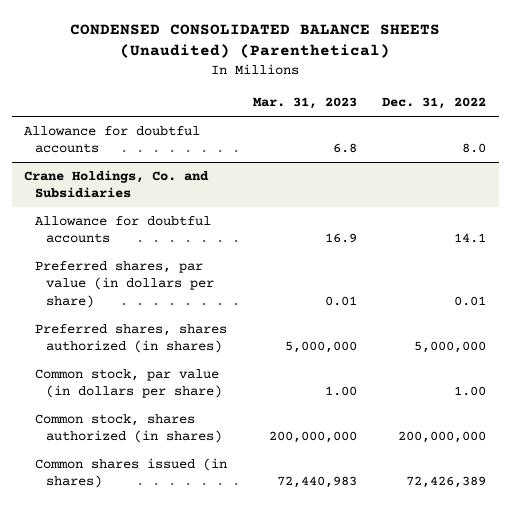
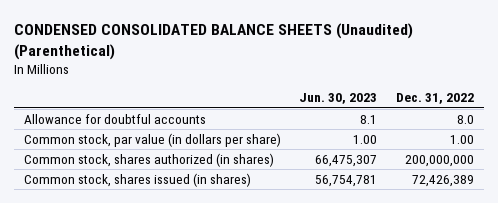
[252,97,357,110] Mar. 31, 2023 -> none
none -> [299,93,378,105] Jun. 30, 2023
[24,170,210,199] Crane Holdings, Co. and Subsidiaries -> none
[35,216,212,244] Allowance for doubtful accounts -> none
[35,261,214,308] Preferred shares, par value (in dollars per share) -> none
[35,324,228,354] Preferred shares, shares authorized (in shares) -> none
[35,458,228,489] Common shares issued (in shares) -> [23,172,251,187] Common stock, shares issued (in shares)

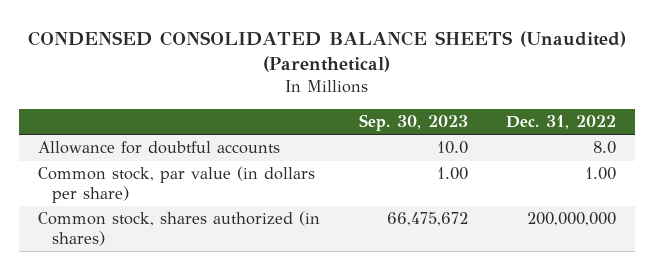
[299,93,378,105] Jun. 30, 2023 -> none
none -> [358,114,468,132] Sep. 30, 2023
[23,172,251,187] Common stock, shares issued (in shares) -> none

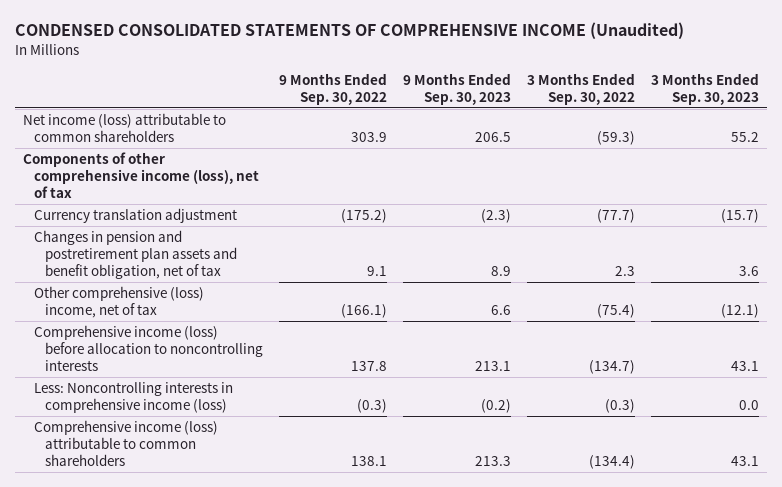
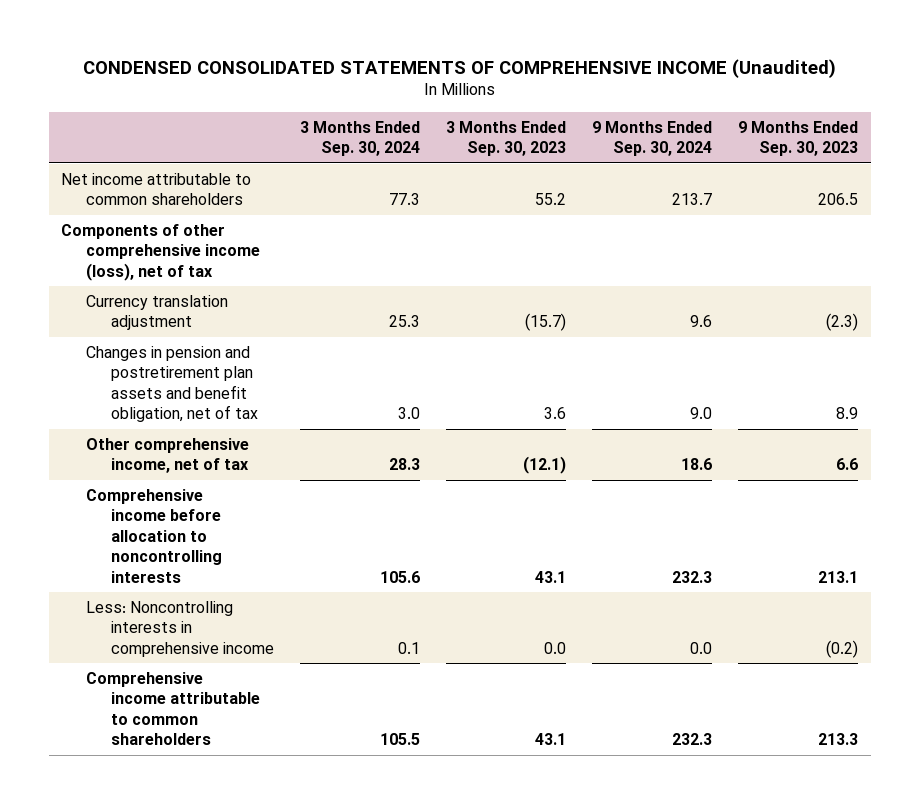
[279,72,388,105] 9 Months Ended Sep. 30, 2022 -> none
[527,72,636,105] 3 Months Ended Sep. 30, 2022 -> none
none -> [300,120,421,157] 3 Months Ended Sep. 30, 2024
none -> [591,120,712,157] 9 Months Ended Sep. 30, 2024
[22,113,226,143] Net income (loss) attributable to common shareholders -> [61,173,252,206] Net income attributable to common shareholders
[34,286,205,319] Other comprehensive (loss) income, net of tax -> [86,438,250,474] Other comprehensive income, net of tax
[34,325,264,372] Comprehensive income (loss) before allocation to noncontrolling interests -> [86,489,223,583] Comprehensive income before allocation to noncontrolling interests
[34,382,234,414] Less: Noncontrolling interests in comprehensive income (loss) -> [86,601,275,657] Less: Noncontrolling interests in comprehensive income
[34,420,219,467] Comprehensive income (loss) attributable to common shareholders -> [86,672,261,746] Comprehensive income attributable to common shareholders

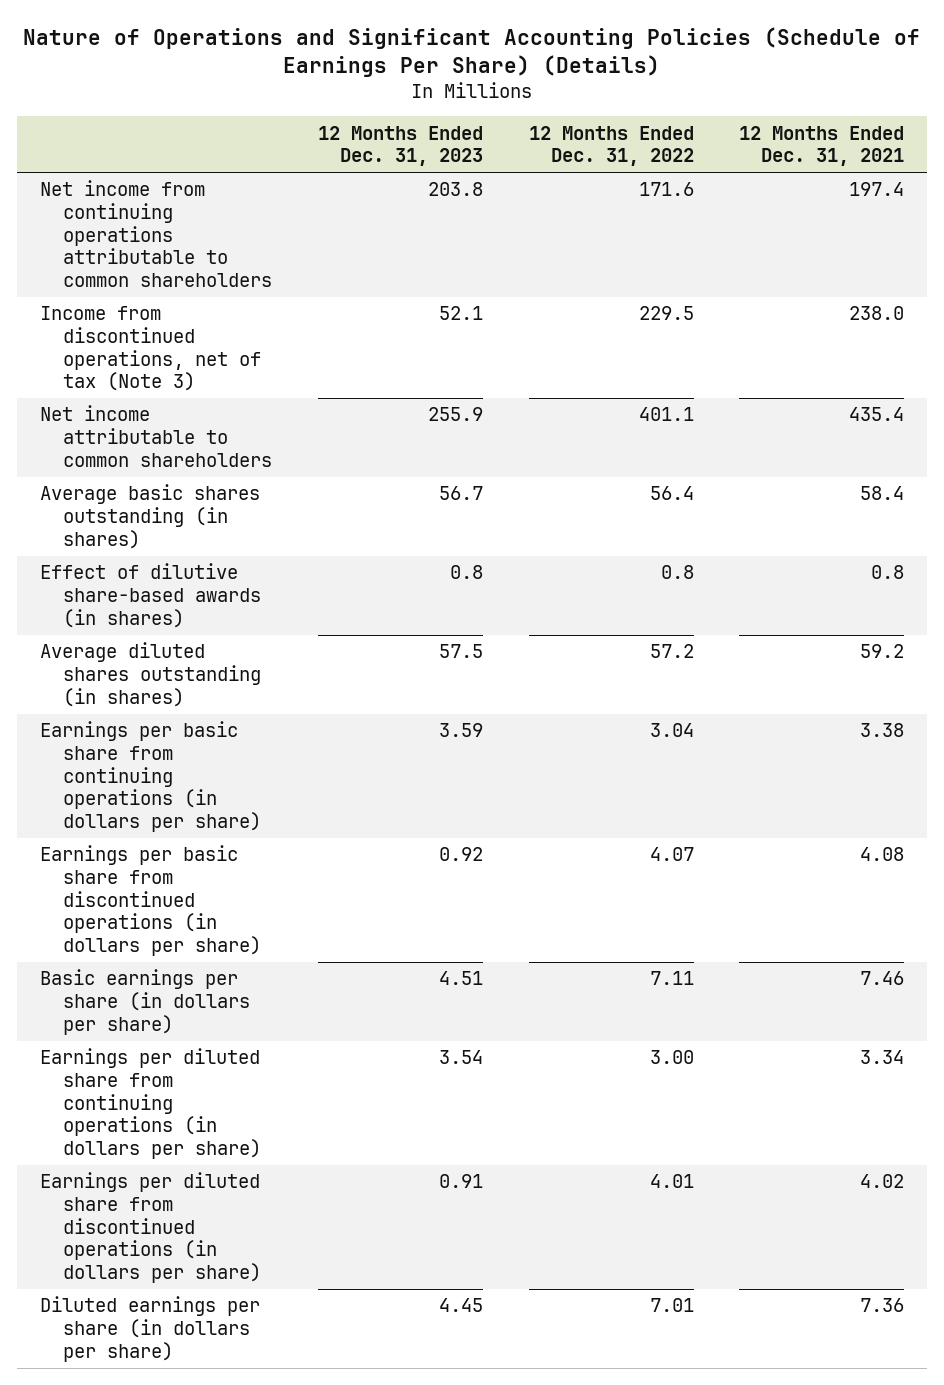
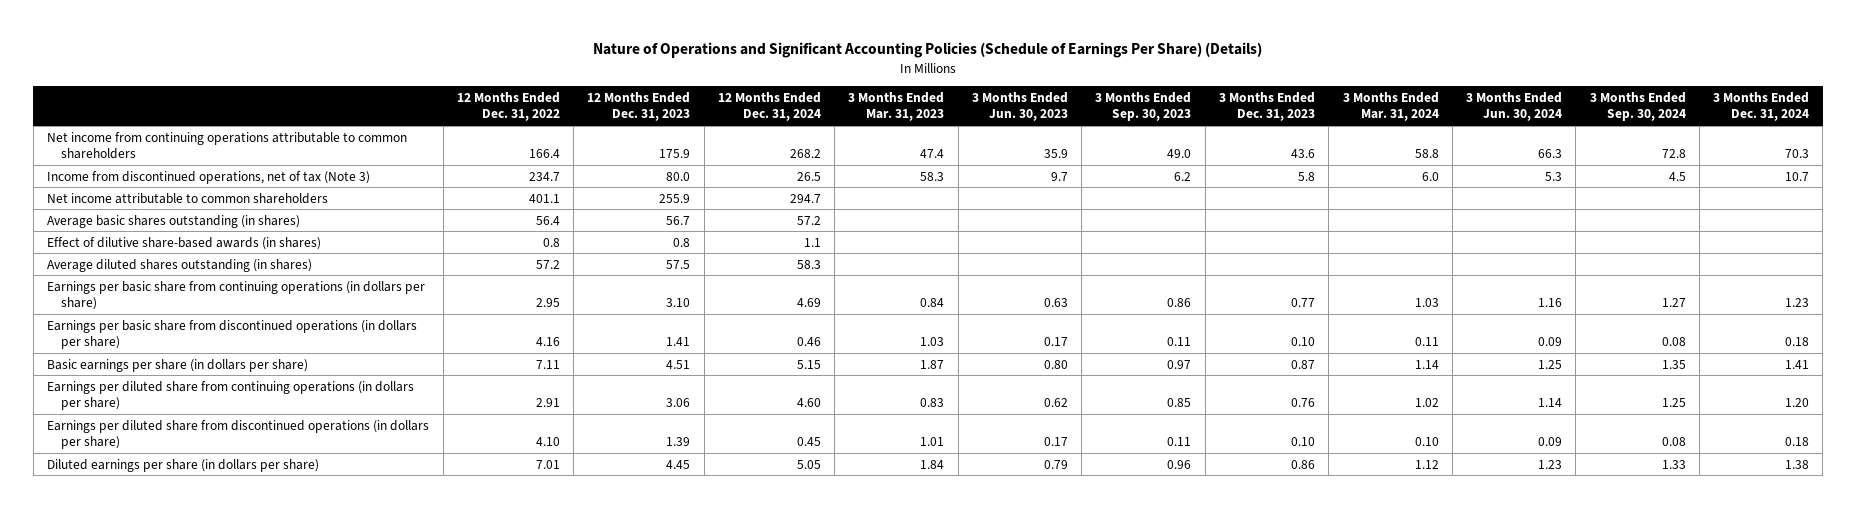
[739,125,905,167] 12 Months Ended Dec. 31, 2021 -> none
none -> [717,91,821,122] 12 Months Ended Dec. 31, 2024
none -> [848,91,945,122] 3 Months Ended Mar. 31, 2023
none -> [971,91,1068,122] 3 Months Ended Jun. 30, 2023
none -> [1095,91,1192,122] 3 Months Ended Sep. 30, 2023
none -> [1218,91,1315,122] 3 Months Ended Dec. 31, 2023
none -> [1342,91,1439,122] 3 Months Ended Mar. 31, 2024
none -> [1466,91,1563,122] 3 Months Ended Jun. 30, 2024
none -> [1589,91,1686,122] 3 Months Ended Sep. 30, 2024
none -> [1713,91,1810,122] 3 Months Ended Dec. 31, 2024
[428,182,484,197] 203.8 -> [659,149,691,159] 175.9
[638,182,694,197] 171.6 -> [528,149,560,159] 166.4
[439,306,484,321] 52.1 -> [666,171,691,181] 80.0
[638,306,694,321] 229.5 -> [528,171,560,181] 234.7
[439,723,484,738] 3.59 -> [666,298,691,308] 3.10
[649,723,694,738] 3.04 -> [535,298,560,308] 2.95
[439,847,484,862] 0.92 -> [666,337,691,347] 1.41
[649,847,694,862] 4.07 -> [535,337,560,347] 4.16
[439,1050,484,1065] 3.54 -> [666,398,691,408] 3.06
[649,1050,694,1065] 3.00 -> [535,398,560,408] 2.91
[439,1174,484,1189] 0.91 -> [666,437,691,447] 1.39
[649,1174,694,1189] 4.01 -> [535,437,560,447] 4.10

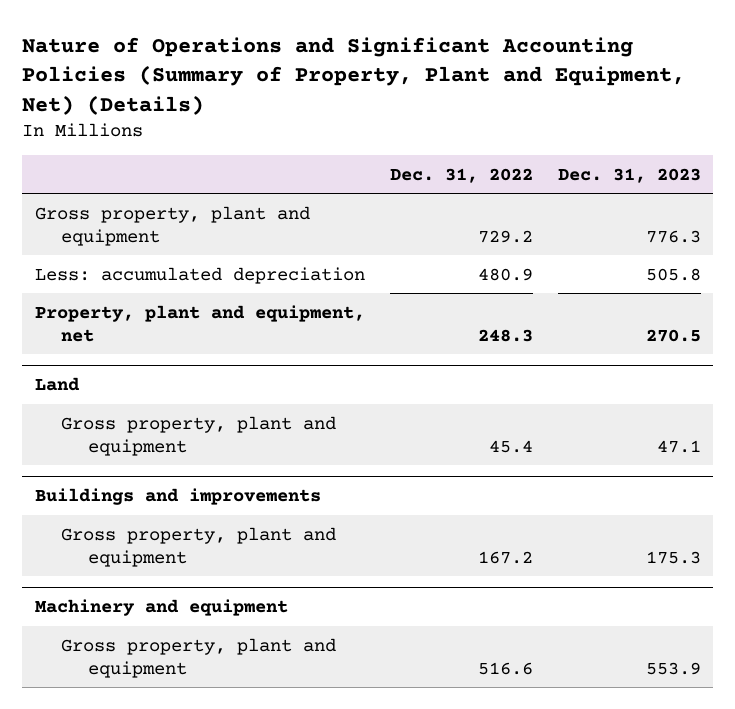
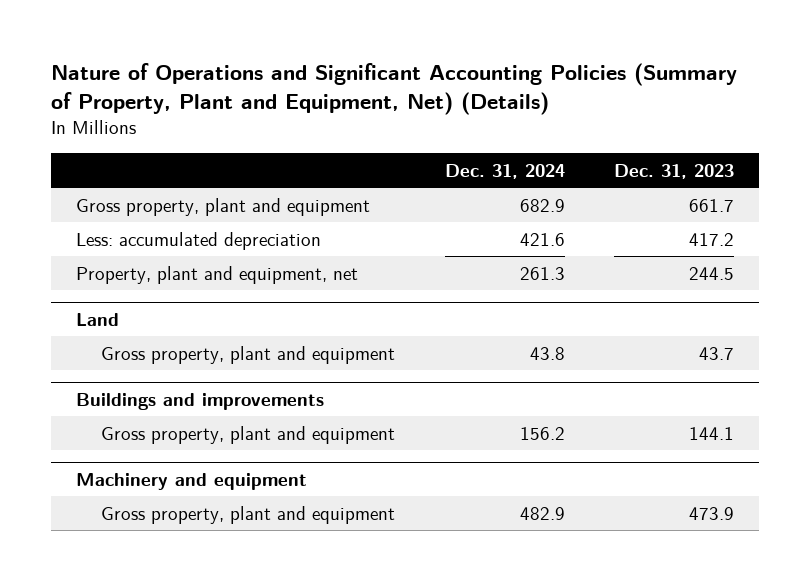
[389,167,533,183] Dec. 31, 2022 -> none
none -> [444,163,565,179] Dec. 31, 2024
[645,229,701,243] 776.3 -> [689,198,735,212] 661.7
[645,267,701,281] 505.8 -> [689,232,735,246] 417.2
[645,328,701,342] 270.5 -> [689,266,735,280] 244.5
[656,439,701,453] 47.1 -> [699,346,735,360] 43.7
[645,550,701,564] 175.3 -> [689,426,735,440] 144.1
[645,661,701,675] 553.9 -> [689,506,735,520] 473.9

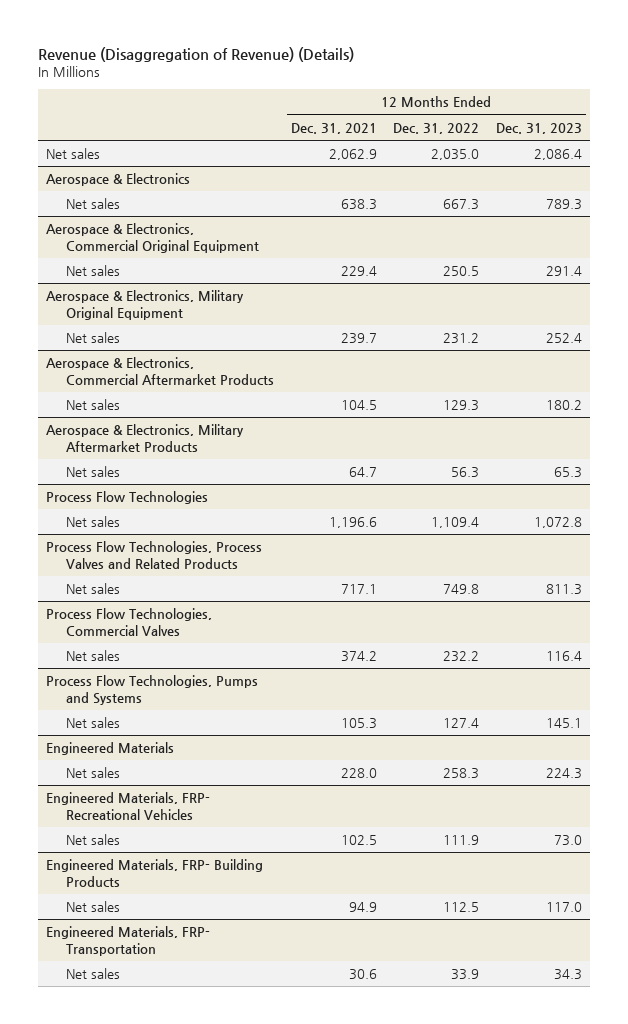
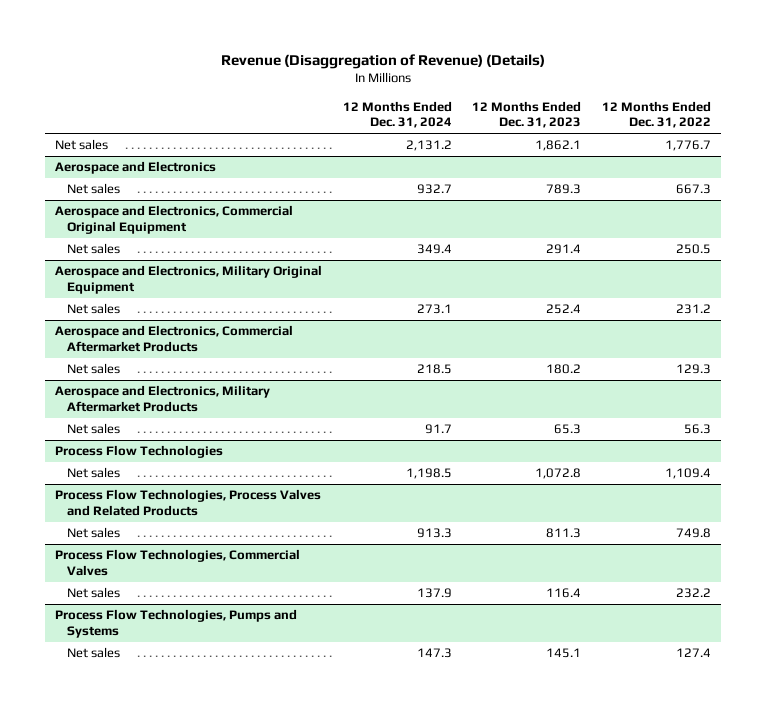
[290,122,377,134] Dec. 31, 2021 -> none
none -> [342,100,452,129] 12 Months Ended Dec. 31, 2024
[431,149,480,161] 2,035.0 -> [664,140,711,152] 1,776.7
[533,149,582,161] 2,086.4 -> [535,140,582,152] 1,862.1
[46,173,191,187] Aerospace & Electronics -> [55,161,217,175] Aerospace and Electronics
[46,223,260,253] Aerospace & Electronics, Commercial Original Equipment -> [55,205,294,234] Aerospace and Electronics, Commercial Original Equipment
[46,290,245,320] Aerospace & Electronics, Military Original Equipment -> [55,265,323,294] Aerospace and Electronics, Military Original Equipment
[46,357,275,385] Aerospace & Electronics, Commercial Aftermarket Products -> [55,325,294,352] Aerospace and Electronics, Commercial Aftermarket Products
[46,424,245,452] Aerospace & Electronics, Military Aftermarket Products -> [55,385,271,412] Aerospace and Electronics, Military Aftermarket Products
[46,742,175,756] Engineered Materials -> none
[66,767,121,779] Net sales -> none
[46,792,211,820] Engineered Materials, FRP- Recreational Vehicles -> none
[66,834,121,846] Net sales -> none
[46,859,264,887] Engineered Materials, FRP- Building Products -> none
[66,901,121,913] Net sales -> none
[46,926,211,956] Engineered Materials, FRP- Transportation -> none
[66,968,121,980] Net sales -> none

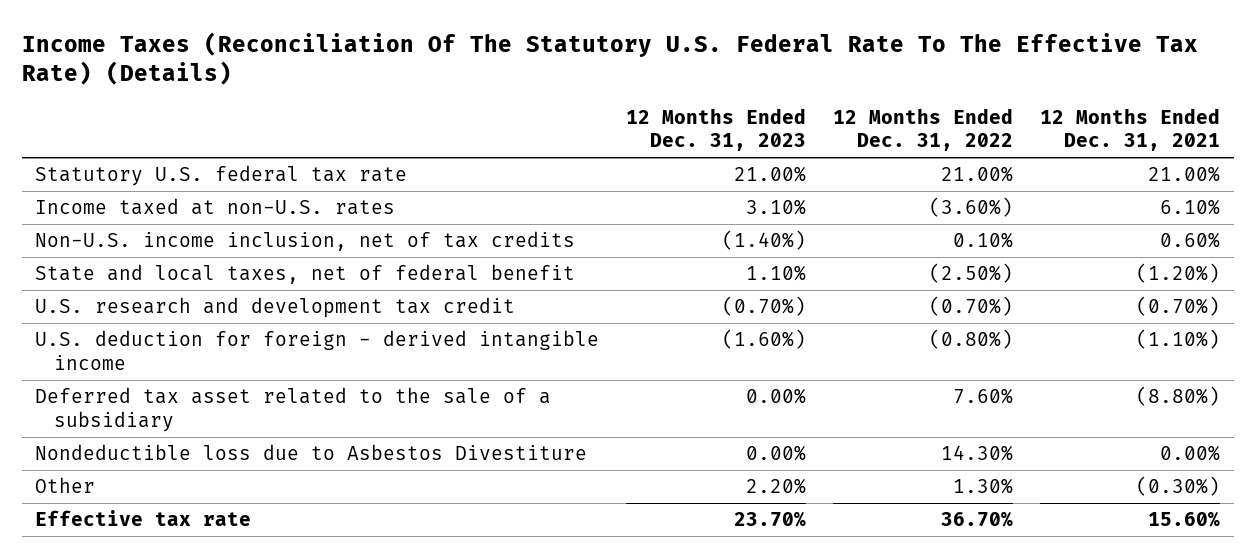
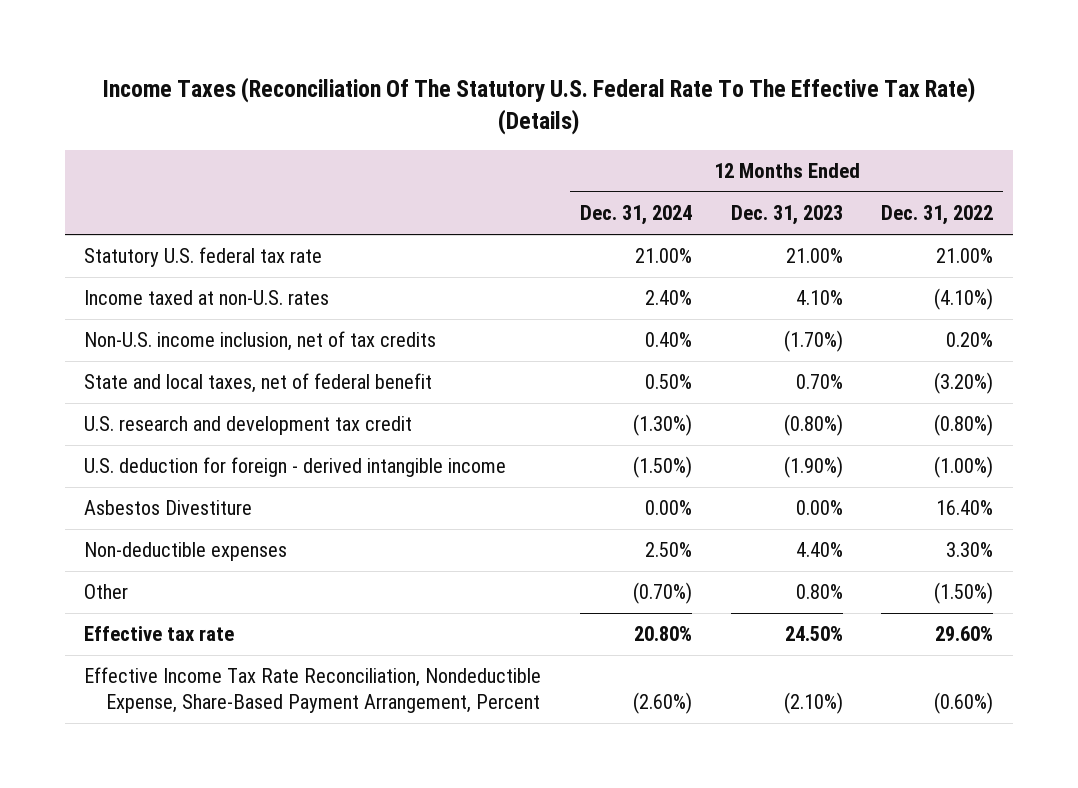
[1040,108,1221,152] 12 Months Ended Dec. 31, 2021 -> none
none -> [580,205,693,226] Dec. 31, 2024
[35,387,552,432] Deferred tax asset related to the sale of a subsidiary -> none
[35,444,588,461] Nondeductible loss due to Asbestos Divestiture -> none
[746,199,807,216] 3.10% -> [795,290,843,306] 4.10%
[929,197,1014,218] (3.60%) -> [934,288,994,311] (4.10%)
[722,230,807,251] (1.40%) -> [783,330,843,353] (1.70%)
[953,232,1014,249] 0.10% -> [946,332,994,348] 0.20%
[746,265,807,282] 1.10% -> [795,374,843,390] 0.70%
[929,263,1014,284] (2.50%) -> [934,372,994,395] (3.20%)
[722,296,807,317] (0.70%) -> [783,414,843,437] (0.80%)
[929,296,1014,317] (0.70%) -> [934,414,994,437] (0.80%)
[722,329,807,350] (1.60%) -> [783,456,843,479] (1.90%)
[929,329,1014,350] (0.80%) -> [934,456,994,479] (1.00%)
none -> [84,500,253,516] Asbestos Divestiture
none -> [84,542,288,562] Non-deductible expenses
[746,478,807,495] 2.20% -> [795,584,843,600] 0.80%
[953,478,1014,495] 1.30% -> [934,582,994,605] (1.50%)
[734,512,807,528] 23.70% -> [784,626,843,642] 24.50%
[941,512,1014,528] 36.70% -> [935,626,994,642] 29.60%
none -> [84,667,542,714] Effective Income Tax Rate Reconciliation, Nondeductible Expense, Share-Based Payment Arrangement, Percent

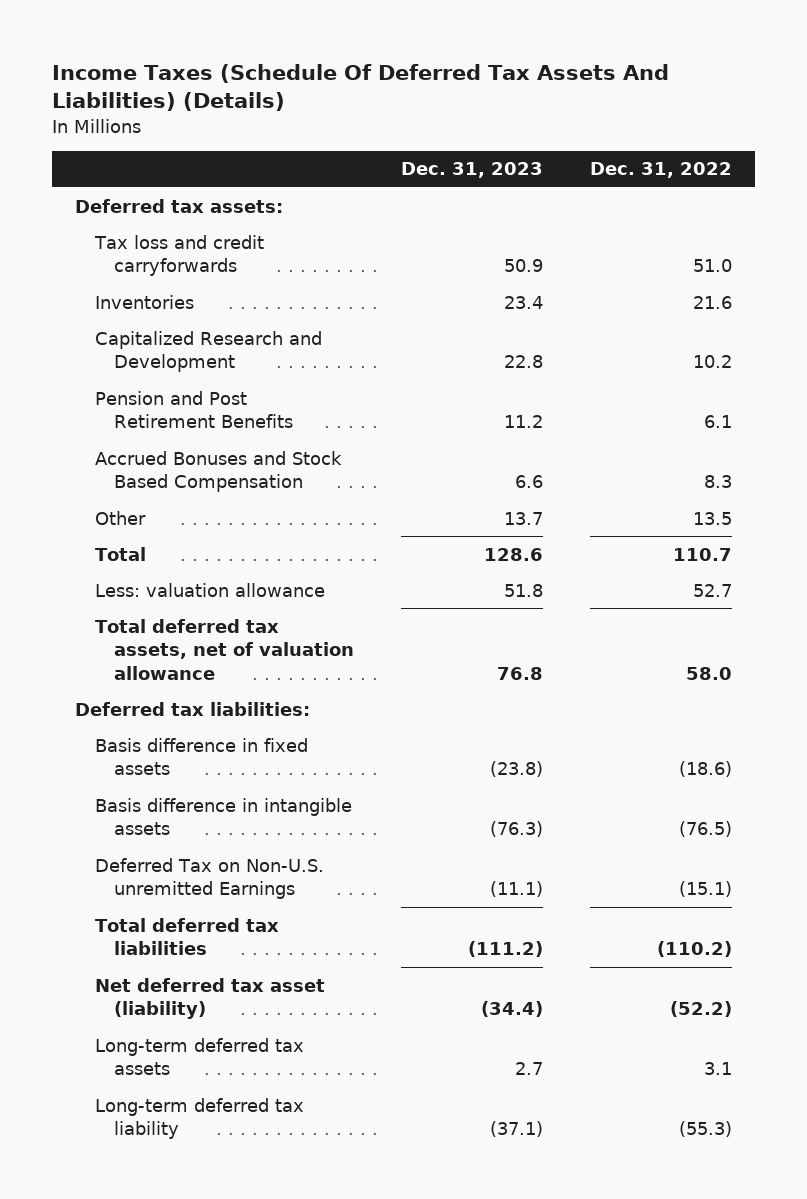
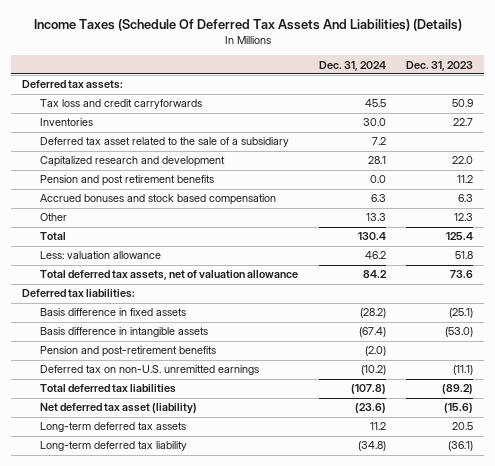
[589,162,732,179] Dec. 31, 2022 -> none
none -> [318,60,386,71] Dec. 31, 2024
[504,295,544,309] 23.4 -> [453,118,474,127] 22.7
none -> [39,137,289,148] Deferred tax asset related to the sale of a subsidiary
[94,330,322,373] Capitalized Research and Development -> [39,156,225,168] Capitalized research and development
[504,355,544,369] 22.8 -> [452,156,474,165] 22.0
[94,390,294,429] Pension and Post Retirement Benefits -> [39,175,214,187] Pension and post retirement benefits
[94,450,342,493] Accrued Bonuses and Stock Based Compensation -> [39,194,276,206] Accrued bonuses and stock based compensation
[515,475,544,489] 6.6 -> [458,194,474,203] 6.3
[504,511,544,525] 13.7 -> [454,213,474,222] 12.3
[484,547,544,561] 128.6 -> [446,232,474,241] 125.4
[497,666,544,680] 76.8 -> [450,270,474,279] 73.6
[490,761,544,778] (23.8) -> [449,308,474,319] (25.1)
[490,821,544,838] (76.3) -> [445,327,474,338] (53.0)
none -> [39,346,216,358] Pension and post-retirement benefits
[94,857,324,900] Deferred Tax on Non-U.S. unremitted Earnings -> [39,365,259,376] Deferred tax on non-U.S. unremitted earnings
[468,941,544,958] (111.2) -> [442,384,474,395] (89.2)
[481,1001,544,1018] (34.4) -> [444,403,474,414] (15.6)
[515,1062,544,1076] 2.7 -> [452,422,474,431] 20.5
[490,1121,544,1138] (37.1) -> [448,441,474,452] (36.1)

